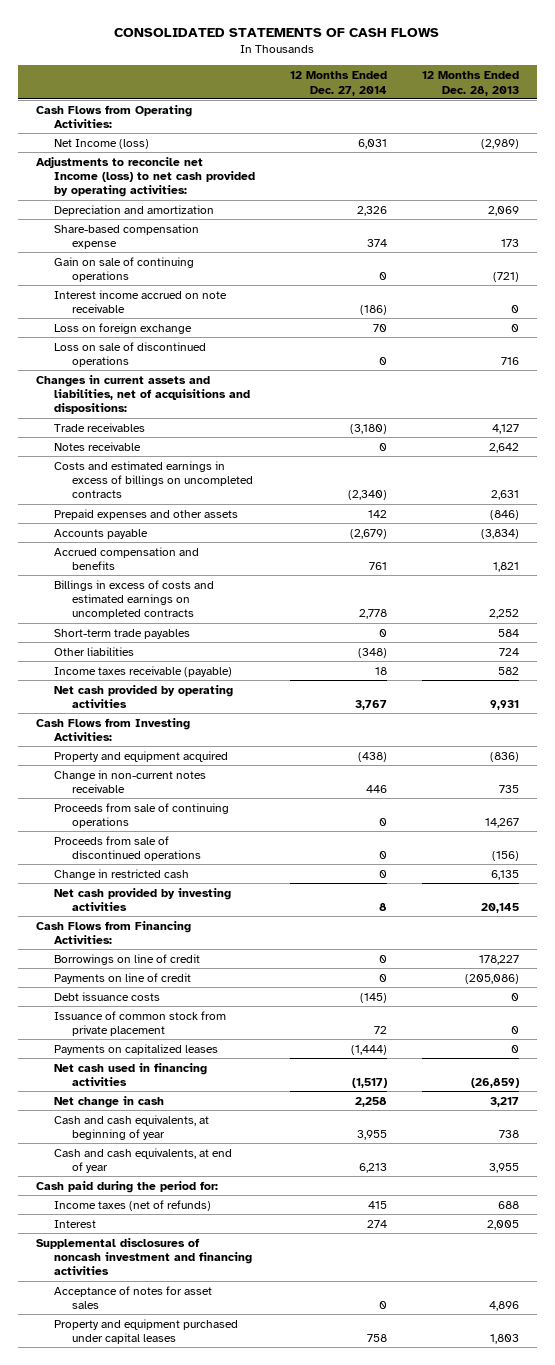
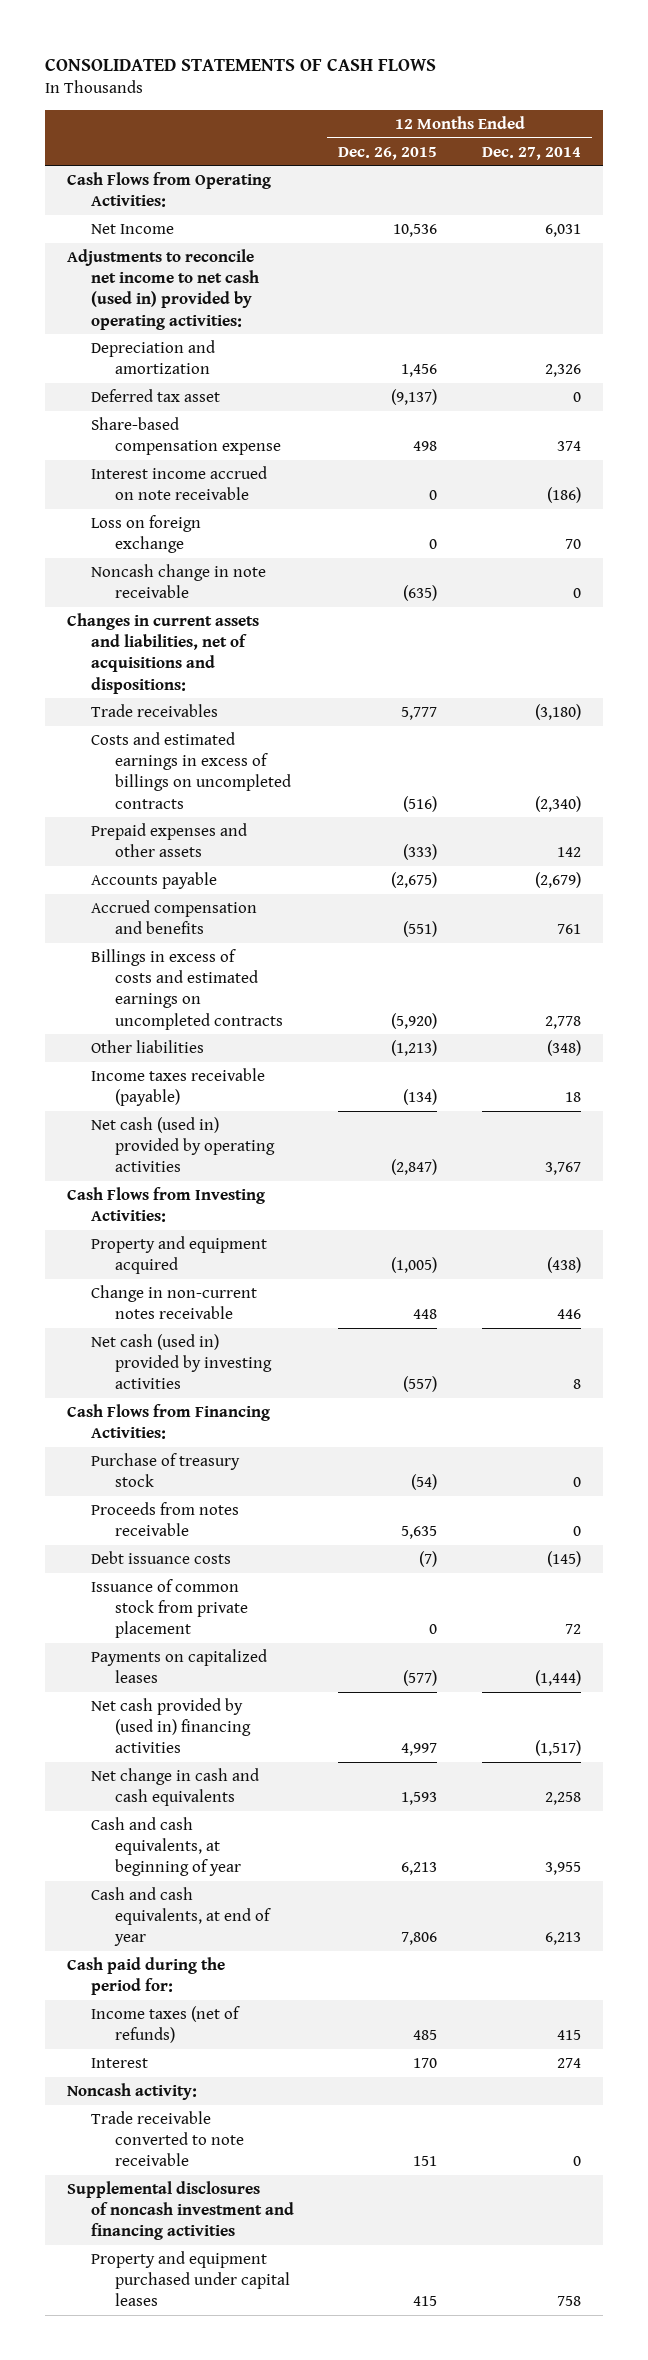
[422,71,520,96] 12 Months Ended Dec. 28, 2013 -> none
none -> [338,146,438,160] Dec. 26, 2015
[53,138,149,149] Net Income (loss) -> [91,223,175,234] Net Income
[35,156,255,198] Adjustments to reconcile net Income (loss) to net cash provided by operating activities: -> [67,248,260,330] Adjustments to reconcile net income to net cash (used in) provided by operating activities:
none -> [91,388,221,402] Deferred tax asset
[53,256,194,283] Gain on sale of continuing operations -> none
[53,341,206,368] Loss on sale of discontinued operations -> none
none -> [91,563,267,599] Noncash change in note receivable
[53,441,141,451] Notes receivable -> none
[53,628,190,639] Short-term trade payables -> none
[53,684,233,709] Net cash provided by operating activities -> [91,1116,276,1173] Net cash (used in) provided by operating activities
[53,802,229,829] Proceeds from sale of continuing operations -> none
[53,835,201,862] Proceeds from sale of discontinued operations -> none
[53,868,189,880] Change in restricted cash -> none
[53,887,231,912] Net cash provided by investing activities -> [91,1333,273,1390] Net cash (used in) provided by investing activities
[53,953,200,965] Borrowings on line of credit -> none
[53,972,191,984] Payments on line of credit -> none
none -> [91,1452,241,1488] Purchase of treasury stock
none -> [91,1501,240,1537] Proceeds from notes receivable
[53,1062,207,1087] Net cash used in financing activities -> [91,1697,252,1754] Net cash provided by (used in) financing activities
[53,1095,164,1108] Net change in cash -> [91,1767,260,1807] Net change in cash and cash equivalents
none -> [67,2082,198,2100] Noncash activity:
none -> [91,2110,245,2167] Trade receivable converted to note receivable
[53,1285,212,1310] Acceptance of notes for asset sales -> none

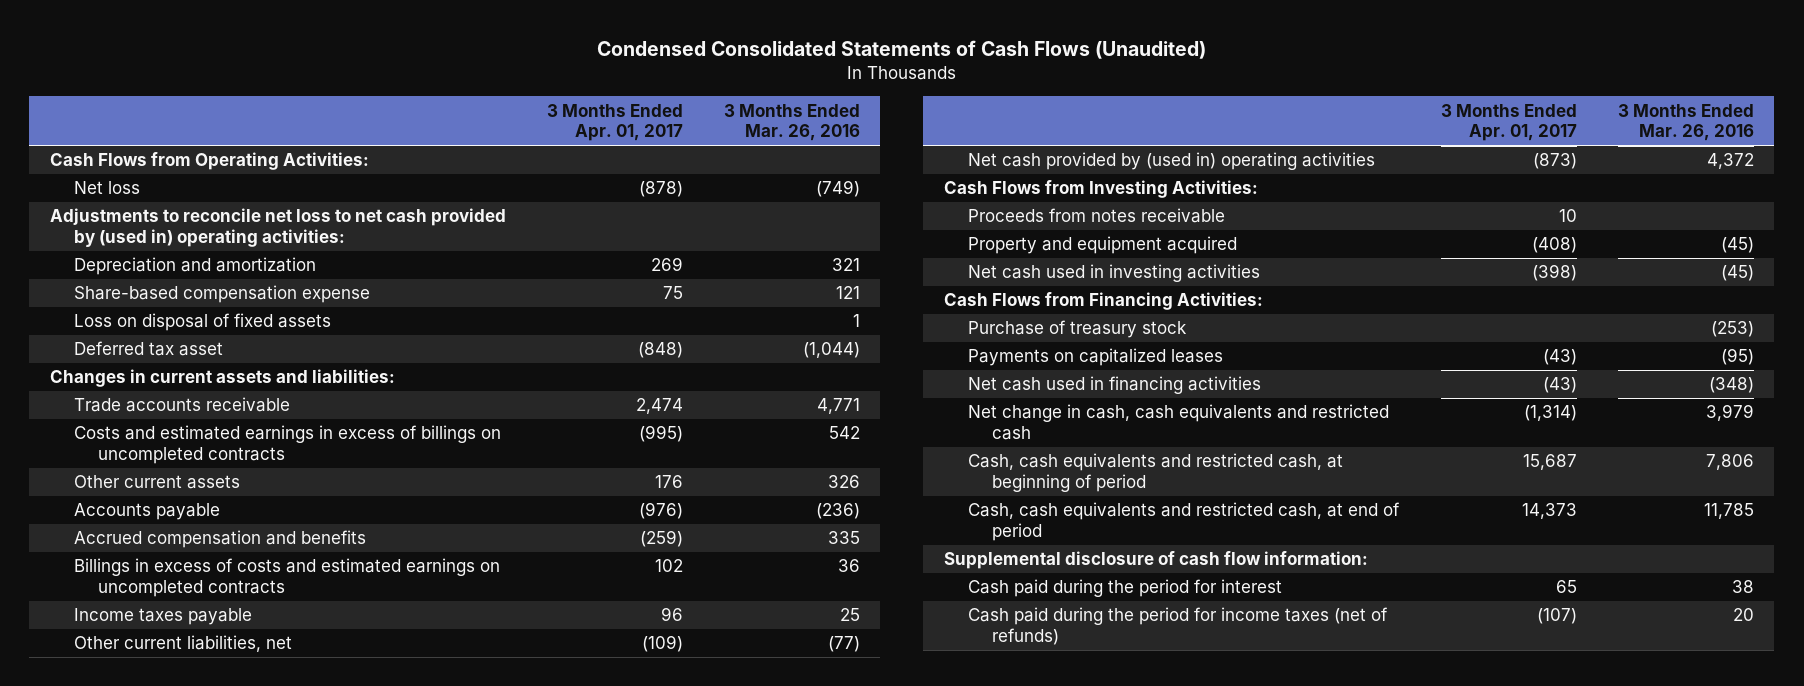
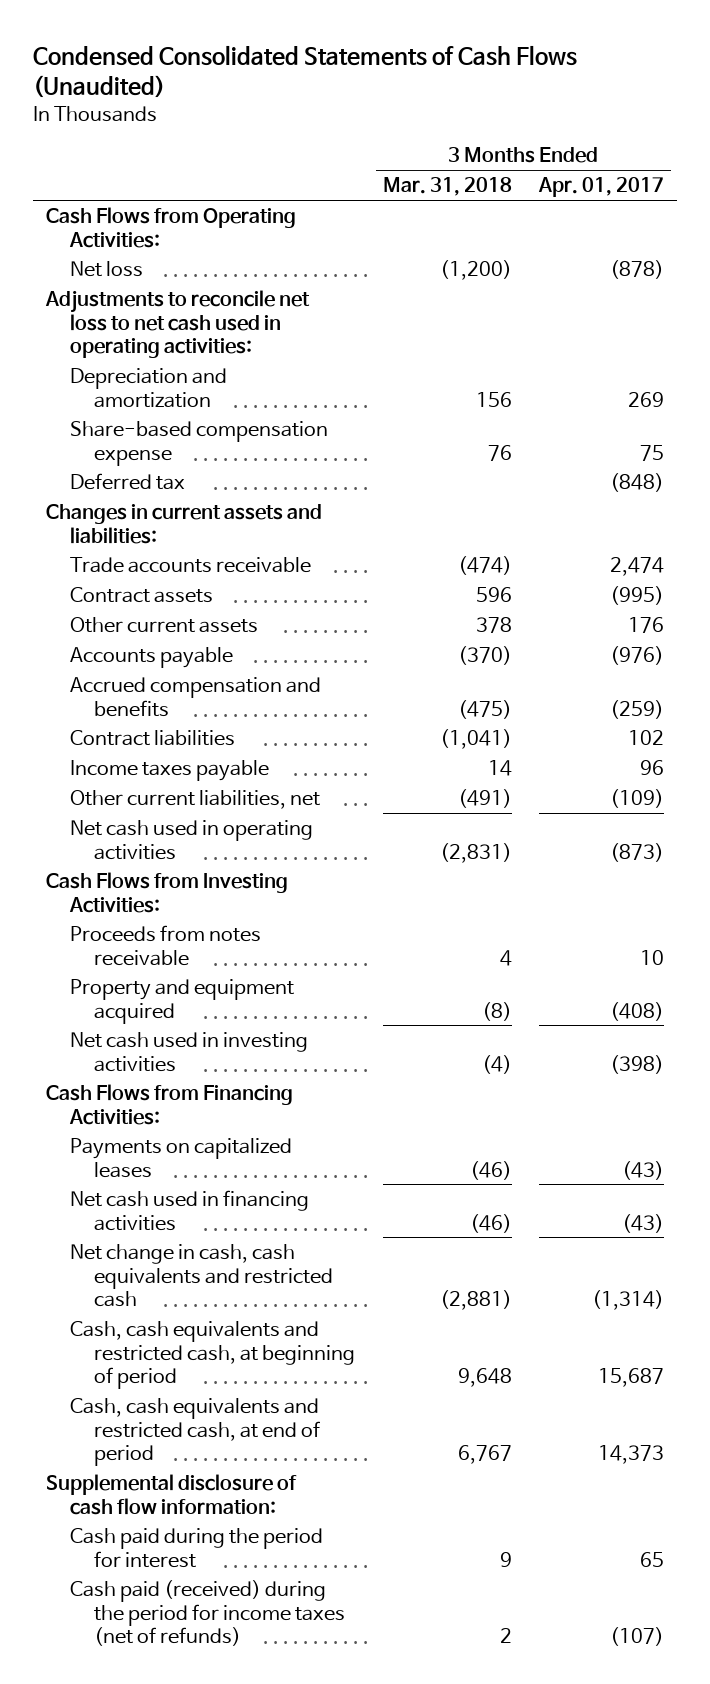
[723,103,860,142] 3 Months Ended Mar. 26, 2016 -> none
none -> [382,177,512,197] Mar. 31, 2018
[49,208,506,248] Adjustments to reconcile net loss to net cash provided by (used in) operating activities: -> [45,290,311,359] Adjustments to reconcile net loss to net cash used in operating activities:
[73,313,331,332] Loss on disposal of fixed assets -> none
[73,341,223,357] Deferred tax asset -> [70,473,186,491] Deferred tax
[73,425,501,465] Costs and estimated earnings in excess of billings on uncompleted contracts -> [70,587,214,604] Contract assets
[73,558,500,598] Billings in excess of costs and estimated earnings on uncompleted contracts -> [70,730,236,747] Contract liabilities
[967,152,1375,171] Net cash provided by (used in) operating activities -> [70,820,314,860] Net cash used in operating activities
[967,320,1187,339] Purchase of treasury stock -> none
[967,607,1388,646] Cash paid during the period for income taxes (net of refunds) -> [70,1580,346,1647] Cash paid (received) during the period for income taxes (net of refunds)

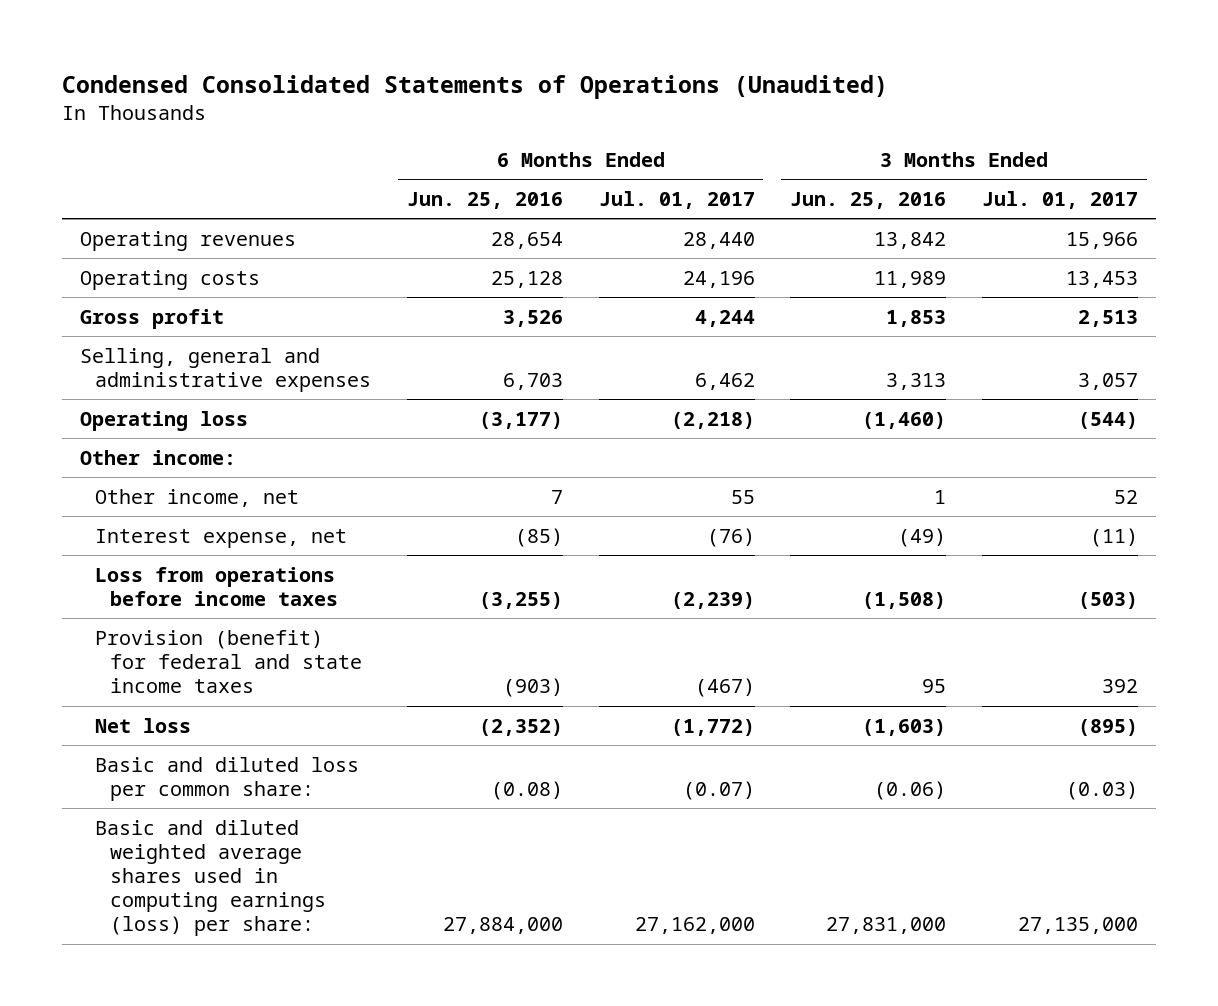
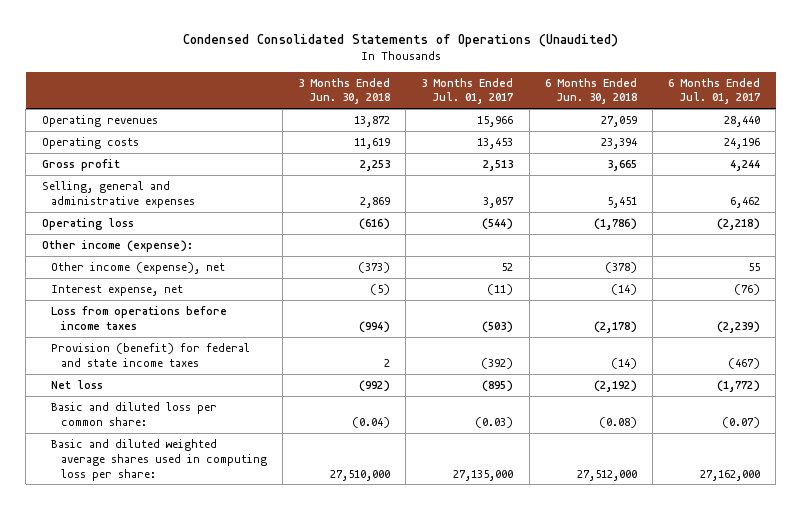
[406,191,563,209] Jun. 25, 2016 -> none
[790,191,947,209] Jun. 25, 2016 -> none
none -> [298,77,391,105] 3 Months Ended Jun. 30, 2018
none -> [544,77,637,105] 6 Months Ended Jun. 30, 2018
[80,449,237,465] Other income: -> [41,239,193,252] Other income (expense):
[95,488,300,507] Other income, net -> [51,261,226,274] Other income (expense), net
[1101,679,1138,694] 392 -> [481,357,514,369] (392)
[95,819,327,937] Basic and diluted weighted average shares used in computing earnings (loss) per share: -> [51,438,267,481] Basic and diluted weighted average shares used in computing loss per share:

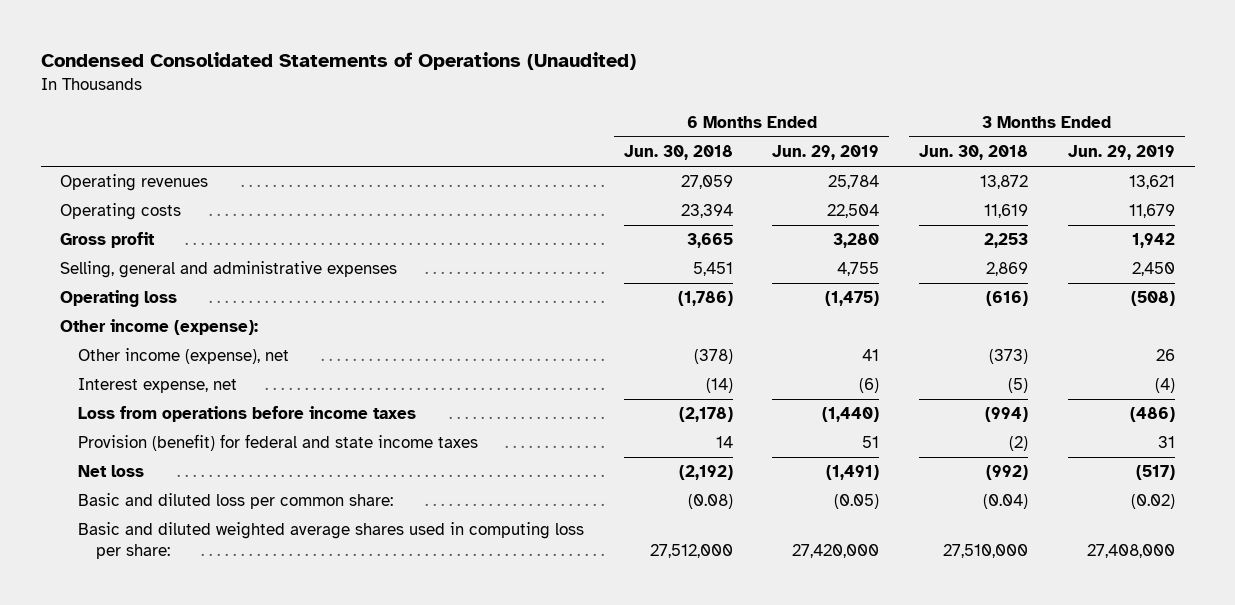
[421,77,514,105] 3 Months Ended Jul. 01, 2017 -> none
[668,77,761,105] 6 Months Ended Jul. 01, 2017 -> none
none -> [772,145,880,161] Jun. 29, 2019
none -> [1067,145,1175,161] Jun. 29, 2019
[384,358,391,367] 2 -> [1009,436,1029,452] (2)
[610,357,637,369] (14) -> [715,436,733,449] 14

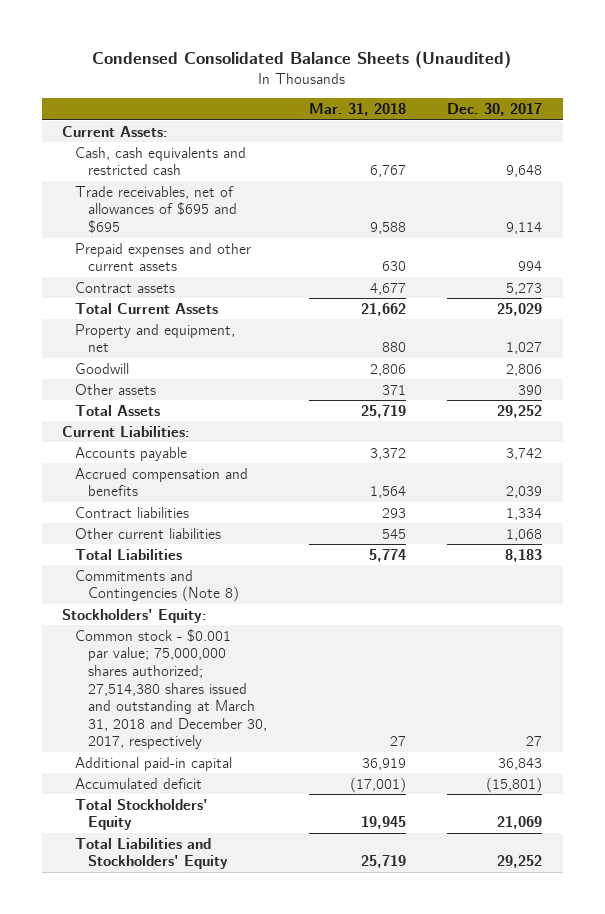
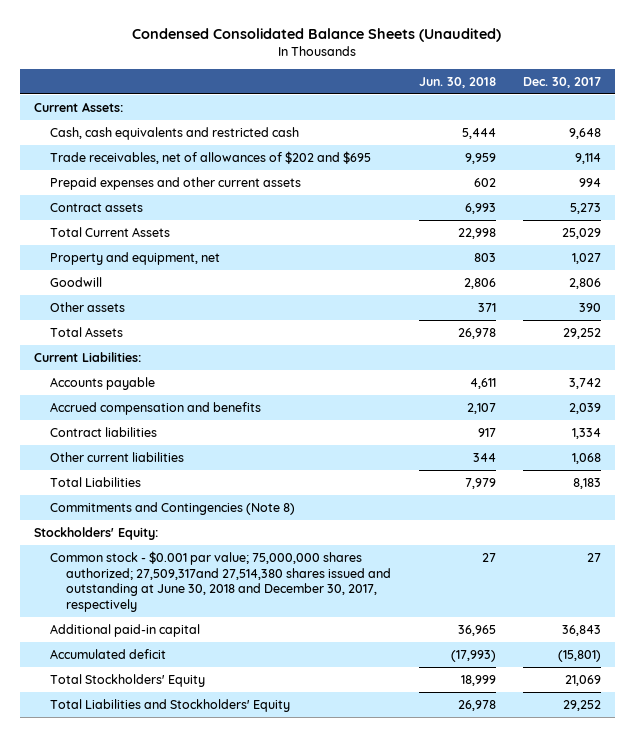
[308,103,406,117] Mar. 31, 2018 -> none
none -> [418,76,496,88] Jun. 30, 2018
[75,185,237,233] Trade receivables, net of allowances of $695 and $695 -> [50,150,372,164] Trade receivables, net of allowances of $202 and $695
[75,628,267,750] Common stock - $0.001 par value; 75,000,000 shares authorized; 27,514,380 shares issued and outstanding at March 31, 2018 and December 30, 2017, respectively -> [50,550,392,613] Common stock - $0.001 par value; 75,000,000 shares authorized; 27,509,317and 27,514,380 shares issued and outstanding at June 30, 2018 and December 30, 2017, respectively

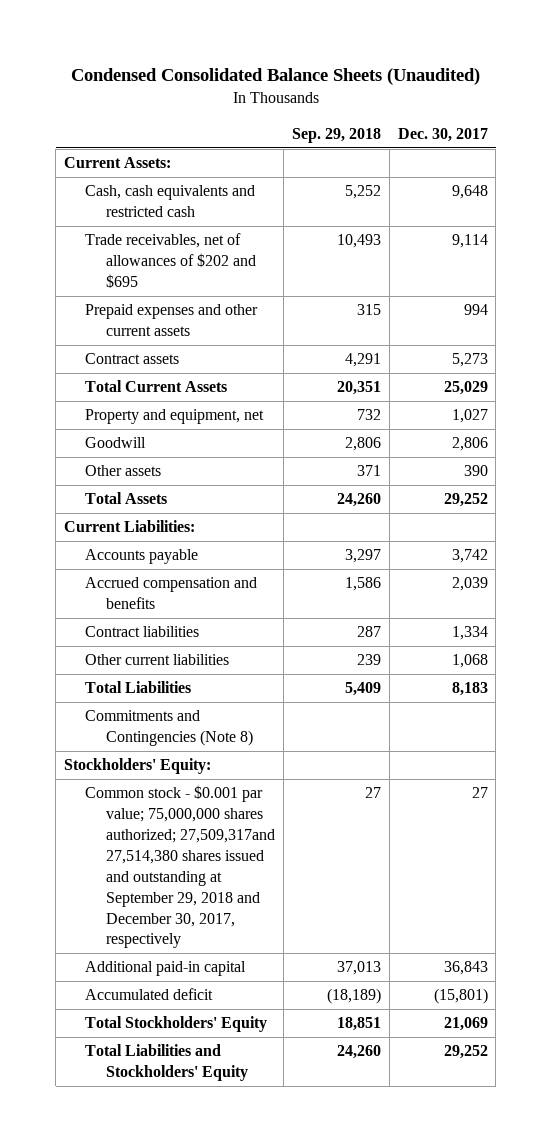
[418,76,496,88] Jun. 30, 2018 -> none
none -> [291,127,381,143] Sep. 29, 2018
[50,550,392,613] Common stock - $0.001 par value; 75,000,000 shares authorized; 27,509,317and 27,514,380 shares issued and outstanding at June 30, 2018 and December 30, 2017, respectively -> [85,785,275,949] Common stock - $0.001 par value; 75,000,000 shares authorized; 27,509,317and 27,514,380 shares issued and outstanding at September 29, 2018 and December 30, 2017, respectively

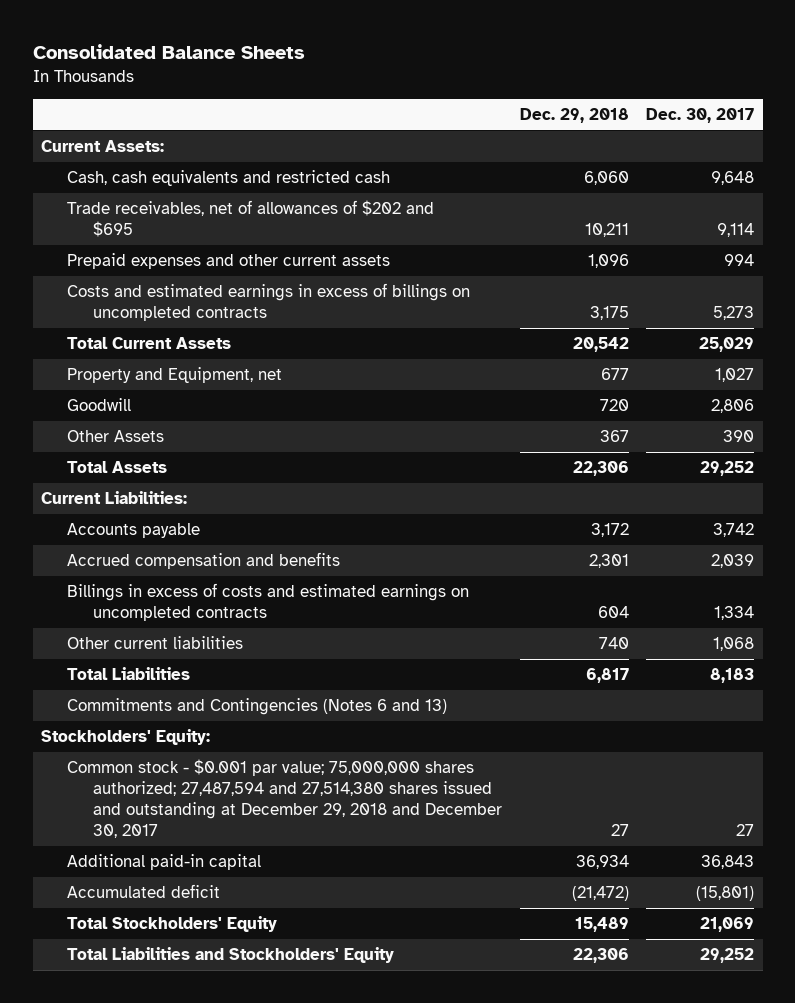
[70,68,480,86] Condensed Consolidated Balance Sheets (Unaudited) -> [32,43,305,59] Consolidated Balance Sheets
[291,127,381,143] Sep. 29, 2018 -> none
none -> [519,107,629,123] Dec. 29, 2018
[85,353,180,365] Contract assets -> [67,283,471,322] Costs and estimated earnings in excess of billings on uncompleted contracts
[85,409,265,425] Property and equipment, net -> [67,367,283,384] Property and Equipment, net
[85,465,162,477] Other assets -> [67,430,165,443] Other Assets
[85,626,200,638] Contract liabilities -> [67,583,470,622] Billings in excess of costs and estimated earnings on uncompleted contracts
[85,710,253,747] Commitments and Contingencies (Note 8) -> [67,698,448,716] Commitments and Contingencies (Notes 6 and 13)
[85,785,275,949] Common stock - $0.001 par value; 75,000,000 shares authorized; 27,509,317and 27,514,380 shares issued and outstanding at September 29, 2018 and December 30, 2017, respectively -> [67,759,503,839] Common stock - $0.001 par value; 75,000,000 shares authorized; 27,487,594 and 27,514,380 shares issued and outstanding at December 29, 2018 and December 30, 2017

